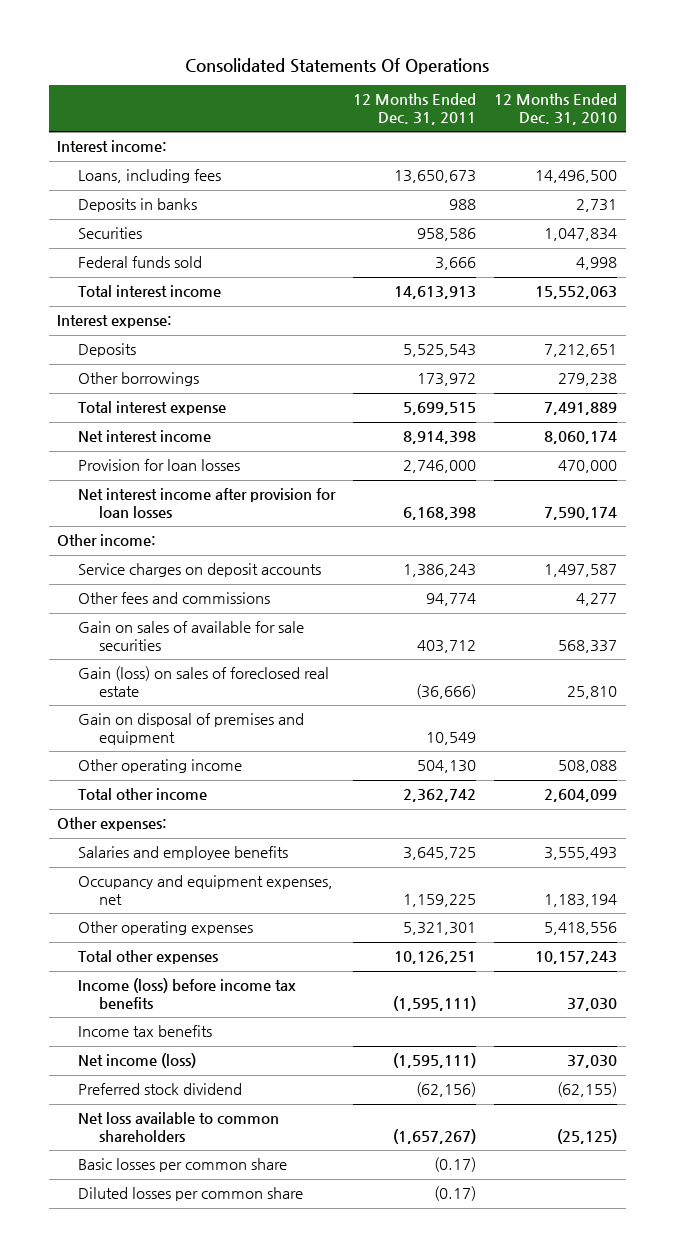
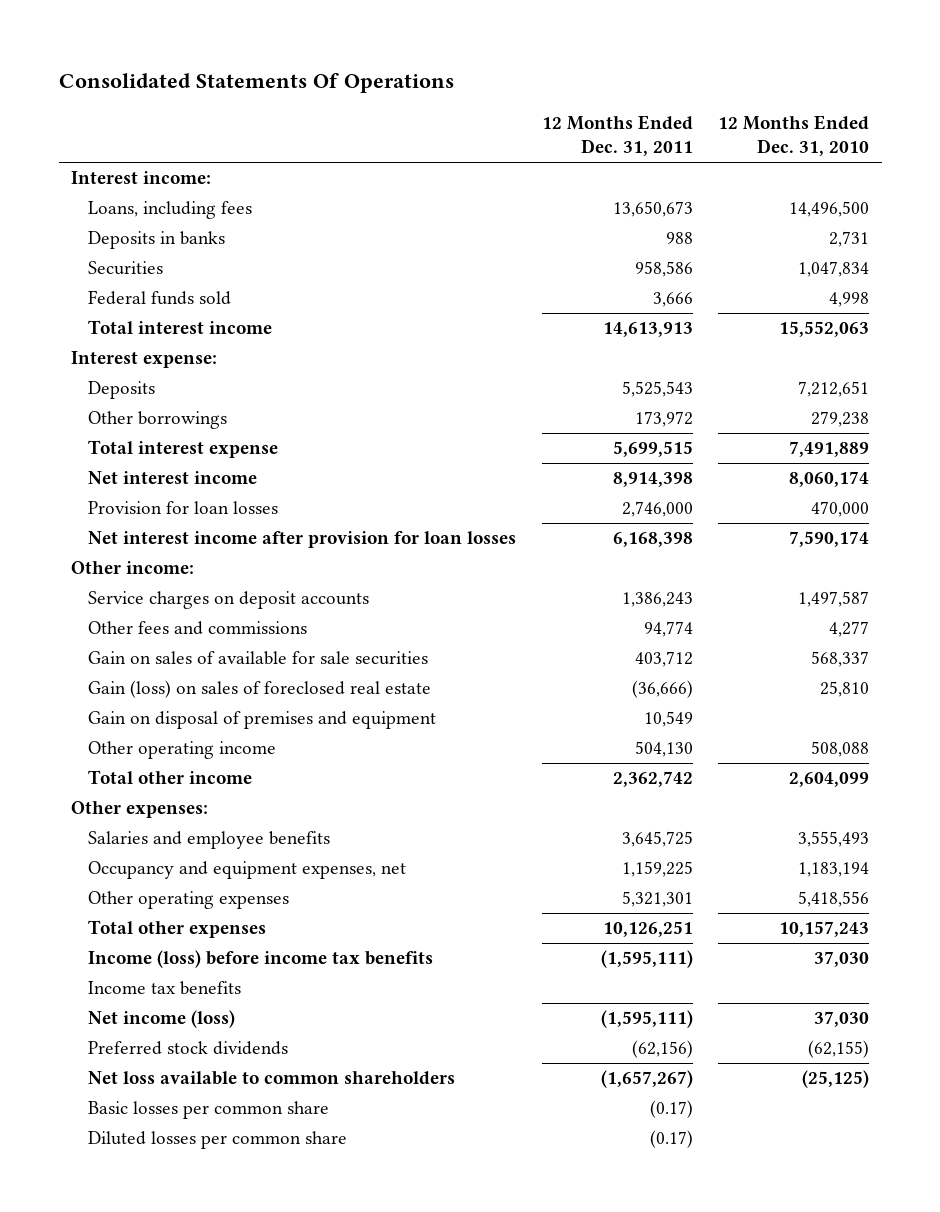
[78,1083,243,1096] Preferred stock dividend -> [88,1041,289,1056] Preferred stock dividends

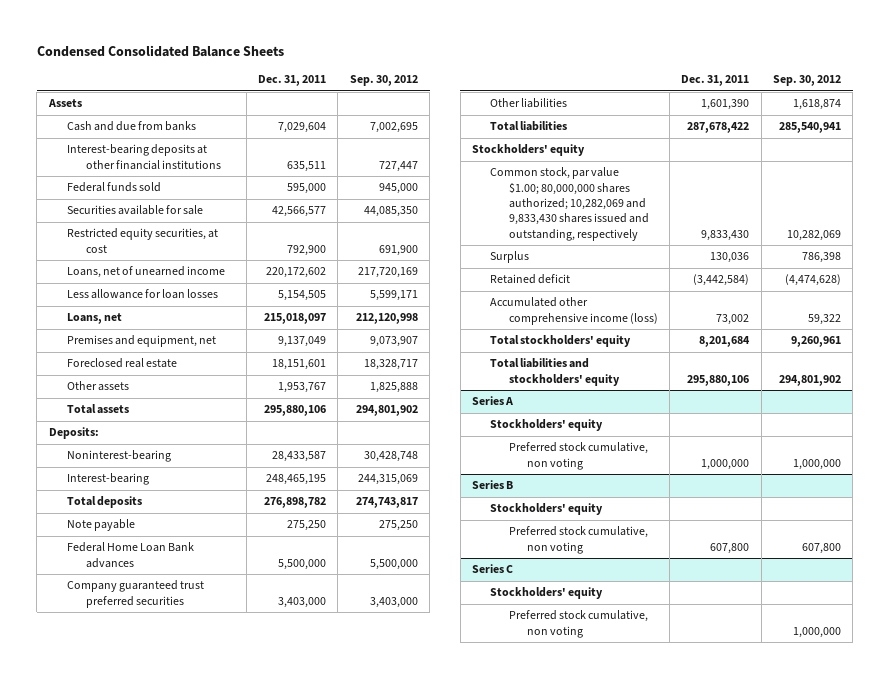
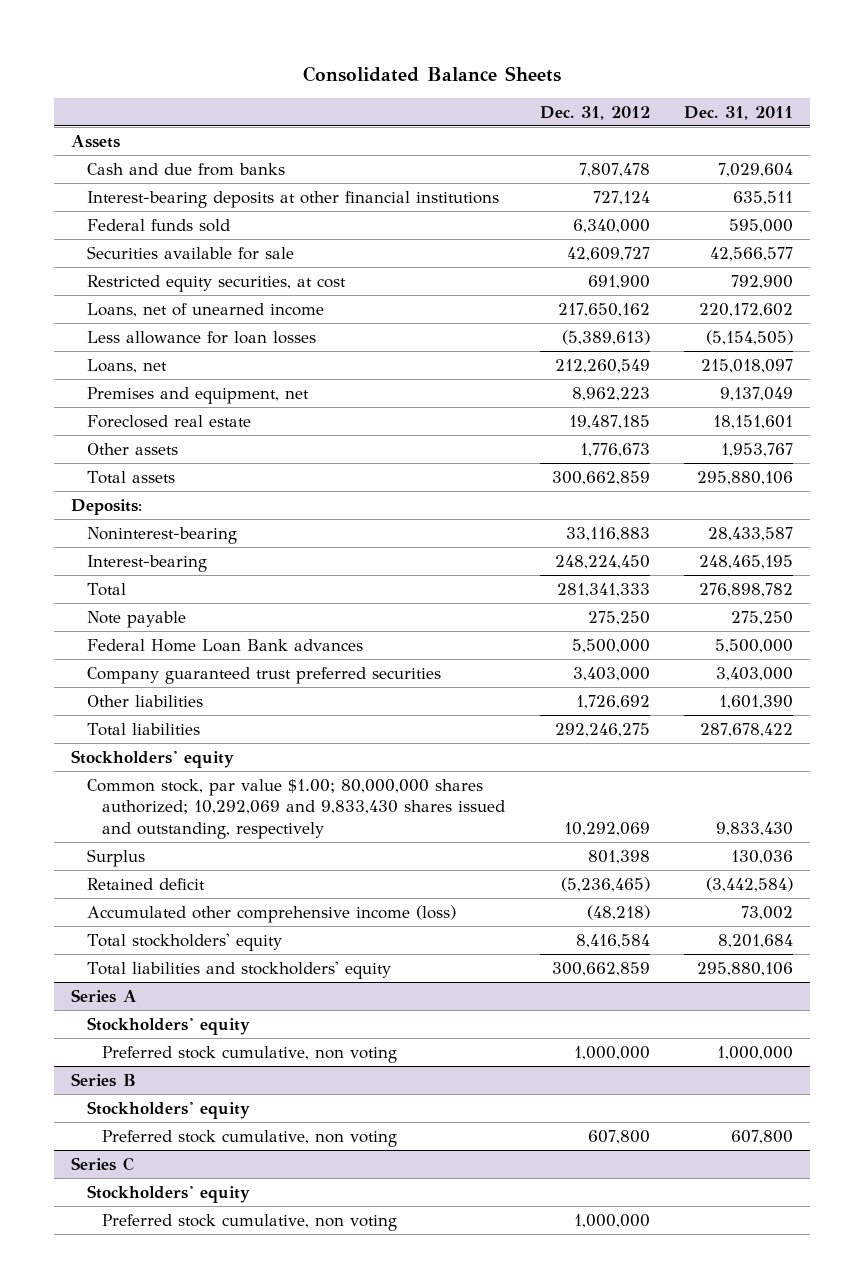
[36,44,284,57] Condensed Consolidated Balance Sheets -> [303,65,562,82] Consolidated Balance Sheets
[349,75,418,87] Sep. 30, 2012 -> none
none -> [539,105,650,120] Dec. 31, 2012
[278,290,327,302] 5,154,505 -> [705,329,793,345] (5,154,505)
[67,496,143,509] Total deposits -> [86,582,126,596] Total
[490,167,649,241] Common stock, par value $1.00; 80,000,000 shares authorized; 10,282,069 and 9,833,430 shares issued and outstanding, respectively -> [86,778,506,839] Common stock, par value $1.00; 80,000,000 shares authorized; 10,292,069 and 9,833,430 shares issued and outstanding, respectively

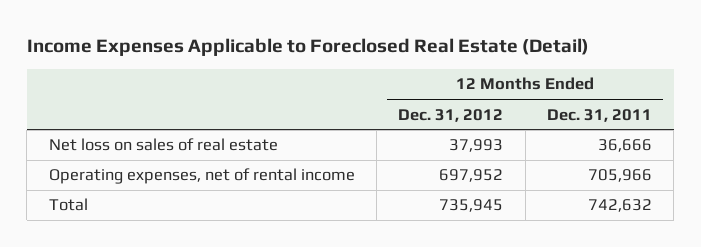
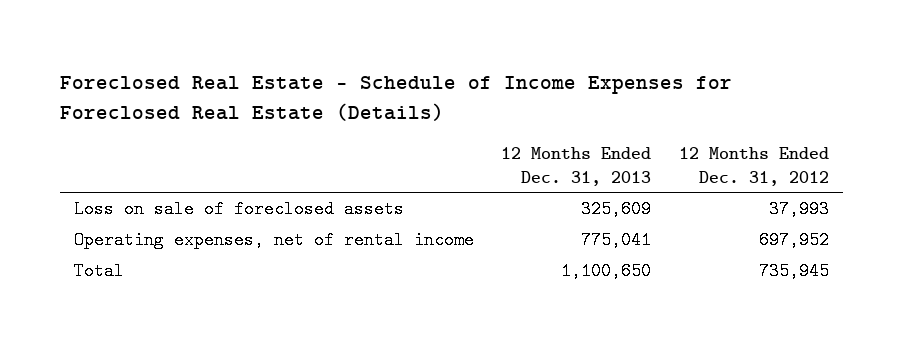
[26,38,589,57] Income Expenses Applicable to Foreclosed Real Estate (Detail) -> [59,76,732,121] Foreclosed Real Estate - Schedule of Income Expenses for Foreclosed Real Estate (Details)
[547,108,653,122] Dec. 31, 2011 -> none
none -> [501,146,652,186] 12 Months Ended Dec. 31, 2013
[48,138,278,152] Net loss on sales of real estate -> [73,200,404,219] Loss on sale of foreclosed assets

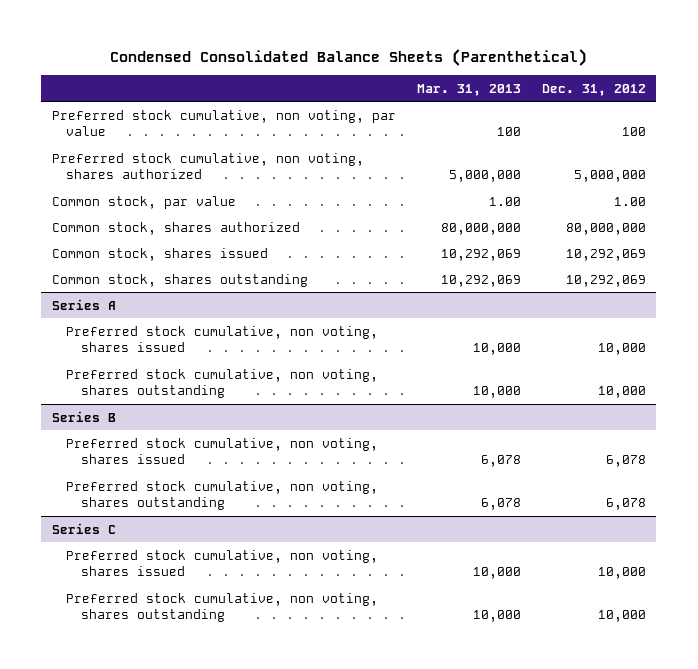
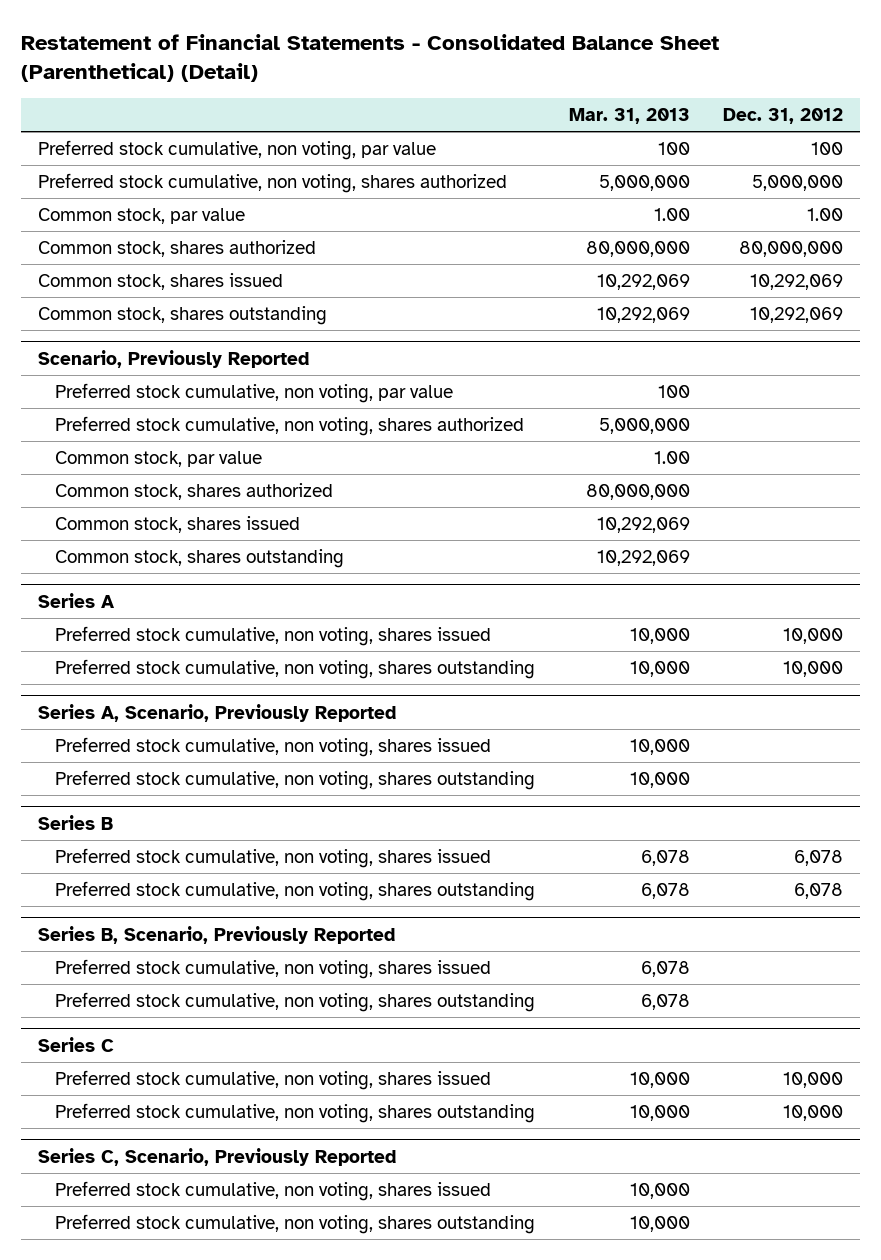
[109,48,587,66] Condensed Consolidated Balance Sheets (Parenthetical) -> [21,34,720,83] Restatement of Financial Statements - Consolidated Balance Sheet (Parenthetical) (Detail)
none -> [37,349,309,368] Scenario, Previously Reported
none -> [55,383,454,404] Preferred stock cumulative, non voting, par value
none -> [55,416,525,437] Preferred stock cumulative, non voting, shares authorized
none -> [55,451,263,468] Common stock, par value
none -> [55,483,334,501] Common stock, shares authorized
none -> [55,516,301,534] Common stock, shares issued
none -> [55,549,345,569] Common stock, shares outstanding
none -> [37,703,396,722] Series A, Scenario, Previously Reported
none -> [55,737,492,758] Preferred stock cumulative, non voting, shares issued
none -> [55,770,536,791] Preferred stock cumulative, non voting, shares outstanding
none -> [37,925,395,944] Series B, Scenario, Previously Reported
none -> [55,959,492,980] Preferred stock cumulative, non voting, shares issued
none -> [55,992,536,1013] Preferred stock cumulative, non voting, shares outstanding
none -> [37,1147,396,1166] Series C, Scenario, Previously Reported
none -> [55,1181,492,1202] Preferred stock cumulative, non voting, shares issued
none -> [55,1214,536,1235] Preferred stock cumulative, non voting, shares outstanding

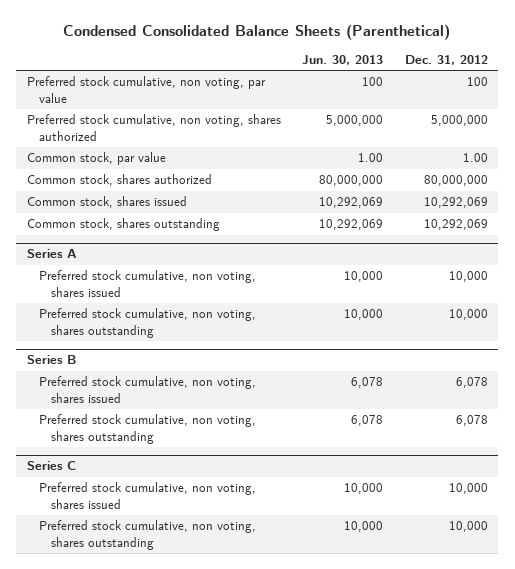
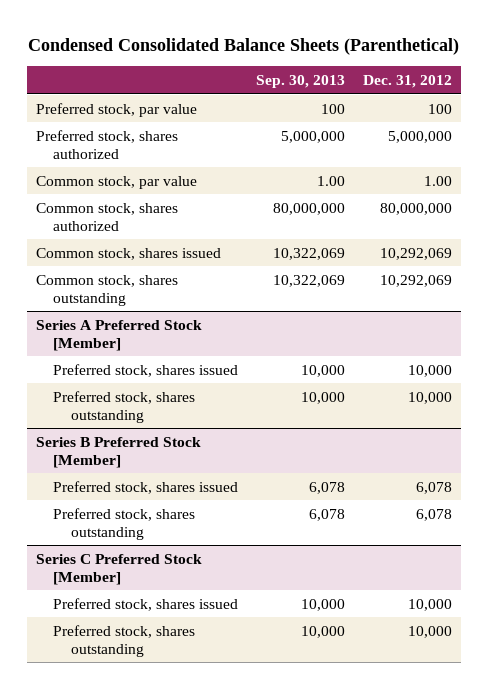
[302,54,384,65] Jun. 30, 2013 -> none
none -> [255,75,345,89] Sep. 30, 2013
[27,76,267,103] Preferred stock cumulative, non voting, par value -> [35,102,197,117] Preferred stock, par value
[27,114,282,141] Preferred stock cumulative, non voting, shares authorized -> [35,129,178,159] Preferred stock, shares authorized
[27,249,78,259] Series A -> none
[27,355,78,365] Series B -> none
[27,461,77,471] Series C -> none
none -> [35,319,202,351] Series A Preferred Stock [Member]
[39,270,257,297] Preferred stock cumulative, non voting, shares issued -> [53,363,239,377] Preferred stock, shares issued
[39,308,257,338] Preferred stock cumulative, non voting, shares outstanding -> [53,390,196,423] Preferred stock, shares outstanding
none -> [35,436,201,468] Series B Preferred Stock [Member]
[39,376,257,403] Preferred stock cumulative, non voting, shares issued -> [53,480,239,494] Preferred stock, shares issued
[39,414,257,444] Preferred stock cumulative, non voting, shares outstanding -> [53,507,196,540] Preferred stock, shares outstanding
none -> [35,553,202,585] Series C Preferred Stock [Member]
[39,482,257,509] Preferred stock cumulative, non voting, shares issued -> [53,597,239,611] Preferred stock, shares issued
[39,520,257,550] Preferred stock cumulative, non voting, shares outstanding -> [53,624,196,657] Preferred stock, shares outstanding

